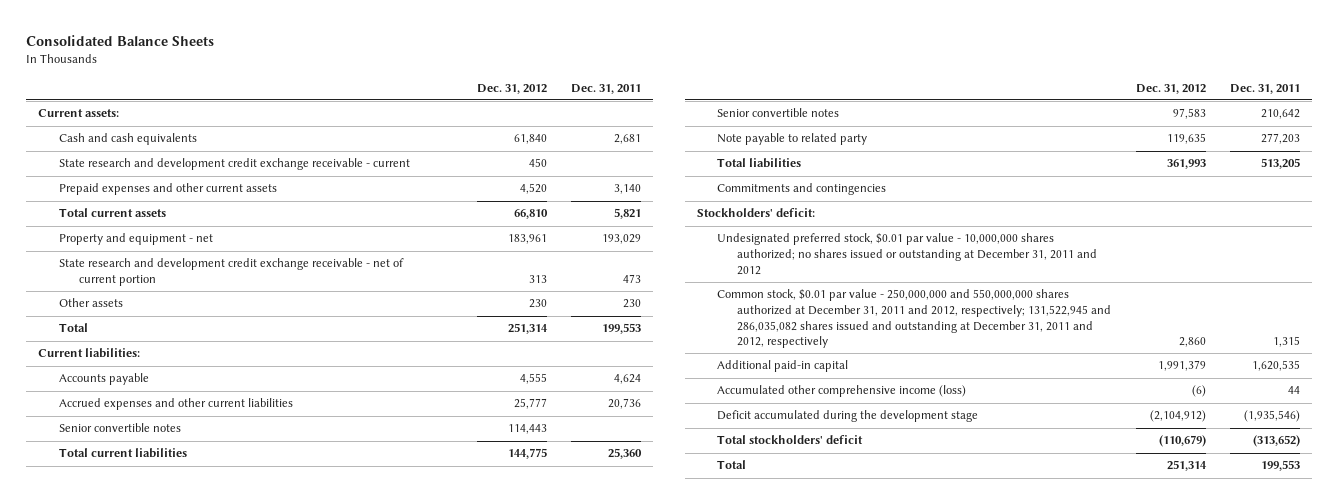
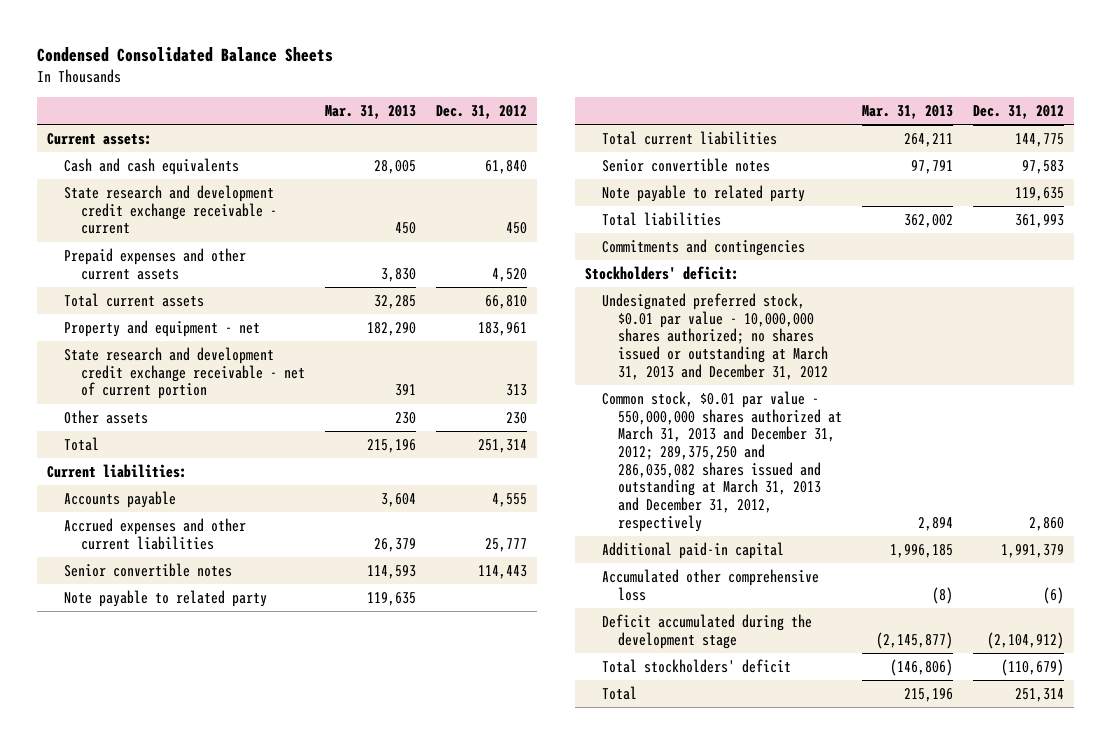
[26,34,215,46] Consolidated Balance Sheets -> [37,47,334,63] Condensed Consolidated Balance Sheets
[571,83,642,94] Dec. 31, 2011 -> none
none -> [324,104,416,119] Mar. 31, 2013
none -> [64,590,268,608] Note payable to related party
[717,233,1098,275] Undesignated preferred stock, $0.01 par value - 10,000,000 shares authorized; no shares issued or outstanding at December 31, 2011 and 2012 -> [601,293,829,380] Undesignated preferred stock, $0.01 par value - 10,000,000 shares authorized; no shares issued or outstanding at March 31, 2013 and December 31, 2012
[717,289,1112,349] Common stock, $0.01 par value - 250,000,000 and 550,000,000 shares authorized at December 31, 2011 and 2012, respectively; 131,522,945 and 286,035,082 shares issued and outstanding at December 31, 2011 and 2012, respectively -> [601,391,843,532] Common stock, $0.01 par value - 550,000,000 shares authorized at March 31, 2013 and December 31, 2012; 289,375,250 and 286,035,082 shares issued and outstanding at March 31, 2013 and December 31, 2012, respectively
[717,385,967,398] Accumulated other comprehensive income (loss) -> [601,569,819,601] Accumulated other comprehensive loss

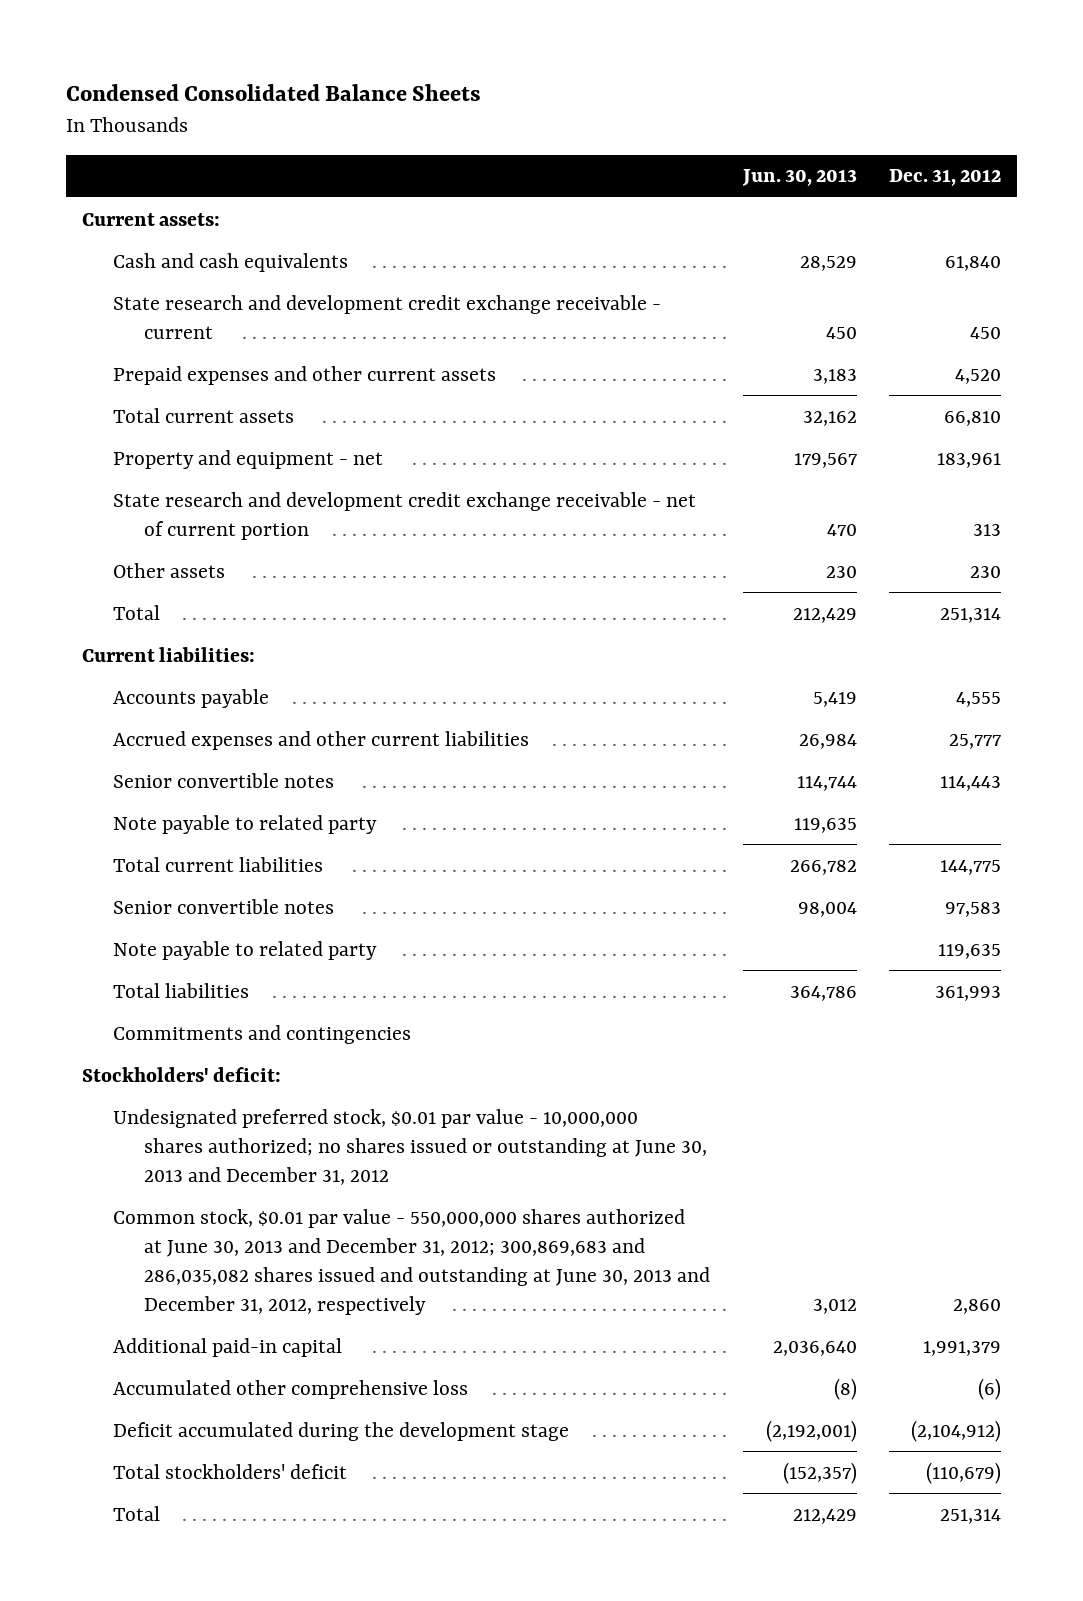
[324,104,416,119] Mar. 31, 2013 -> none
none -> [741,169,857,187] Jun. 30, 2013
[601,293,829,380] Undesignated preferred stock, $0.01 par value - 10,000,000 shares authorized; no shares issued or outstanding at March 31, 2013 and December 31, 2012 -> [113,1108,708,1185] Undesignated preferred stock, $0.01 par value - 10,000,000 shares authorized; no shares issued or outstanding at June 30, 2013 and December 31, 2012
[601,391,843,532] Common stock, $0.01 par value - 550,000,000 shares authorized at March 31, 2013 and December 31, 2012; 289,375,250 and 286,035,082 shares issued and outstanding at March 31, 2013 and December 31, 2012, respectively -> [113,1208,711,1315] Common stock, $0.01 par value - 550,000,000 shares authorized at June 30, 2013 and December 31, 2012; 300,869,683 and 286,035,082 shares issued and outstanding at June 30, 2013 and December 31, 2012, respectively

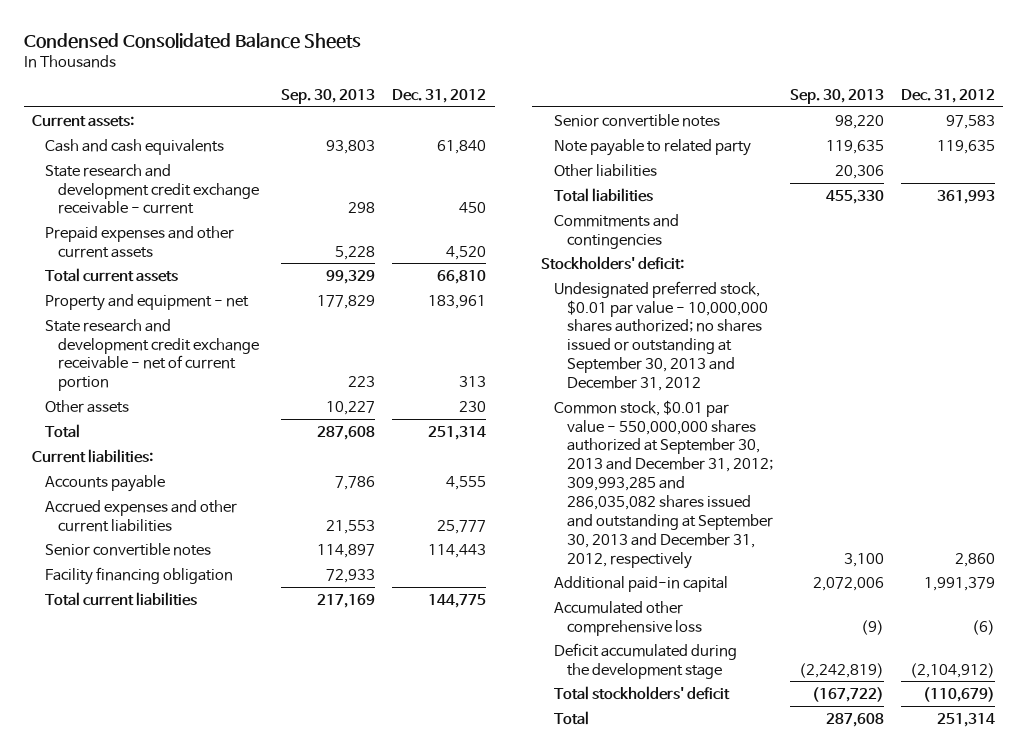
[741,169,857,187] Jun. 30, 2013 -> none
none -> [281,88,376,104] Sep. 30, 2013
[113,814,378,834] Note payable to related party -> none
none -> [45,566,234,585] Facility financing obligation
none -> [553,163,657,177] Other liabilities
[113,1108,708,1185] Undesignated preferred stock, $0.01 par value - 10,000,000 shares authorized; no shares issued or outstanding at June 30, 2013 and December 31, 2012 -> [553,280,768,391] Undesignated preferred stock, $0.01 par value - 10,000,000 shares authorized; no shares issued or outstanding at September 30, 2013 and December 31, 2012
[113,1208,711,1315] Common stock, $0.01 par value - 550,000,000 shares authorized at June 30, 2013 and December 31, 2012; 300,869,683 and 286,035,082 shares issued and outstanding at June 30, 2013 and December 31, 2012, respectively -> [553,399,773,569] Common stock, $0.01 par value - 550,000,000 shares authorized at September 30, 2013 and December 31, 2012; 309,993,285 and 286,035,082 shares issued and outstanding at September 30, 2013 and December 31, 2012, respectively

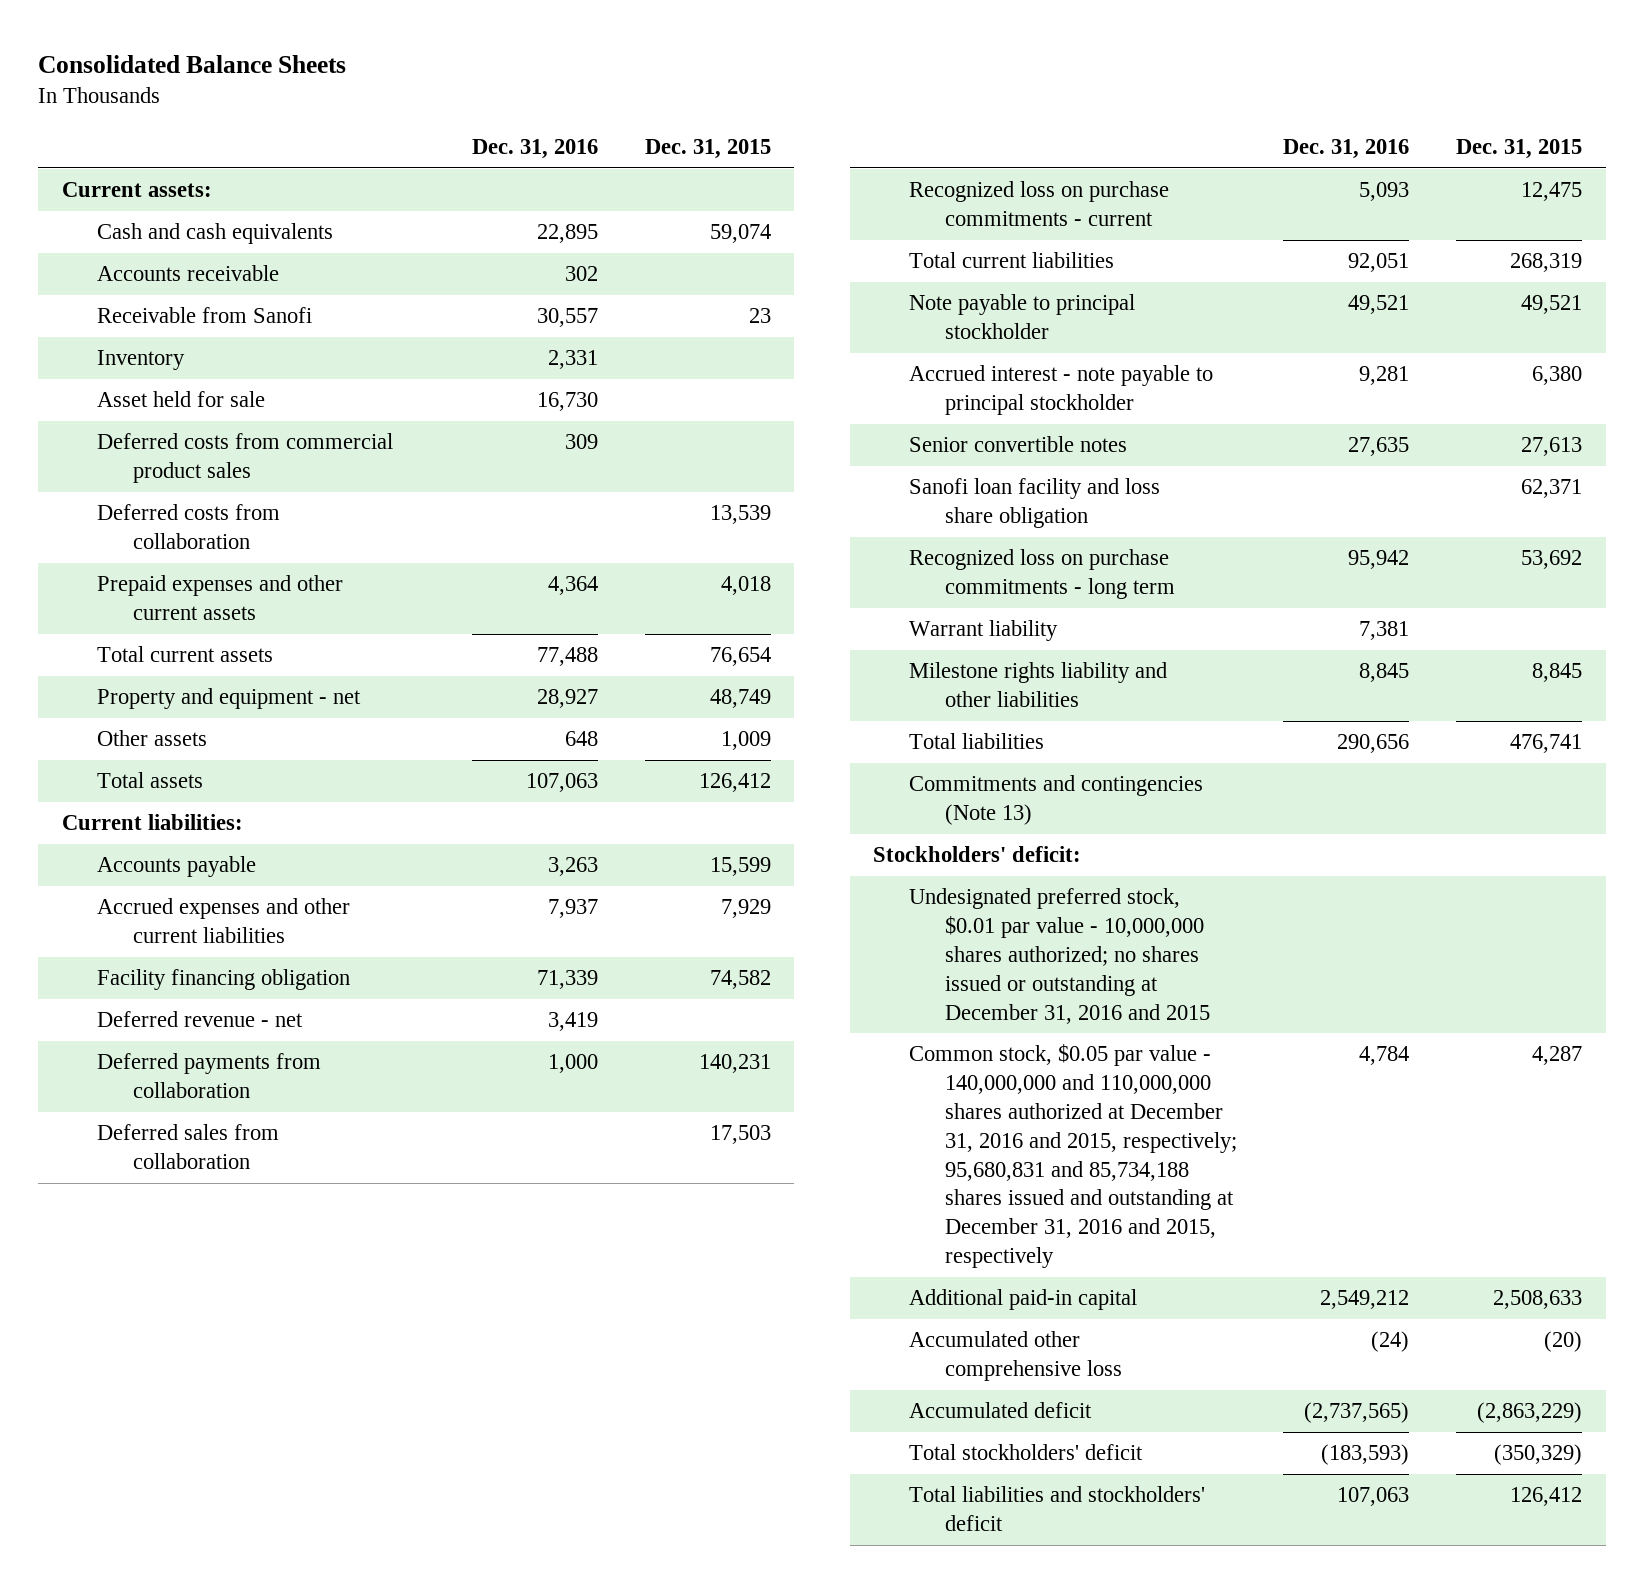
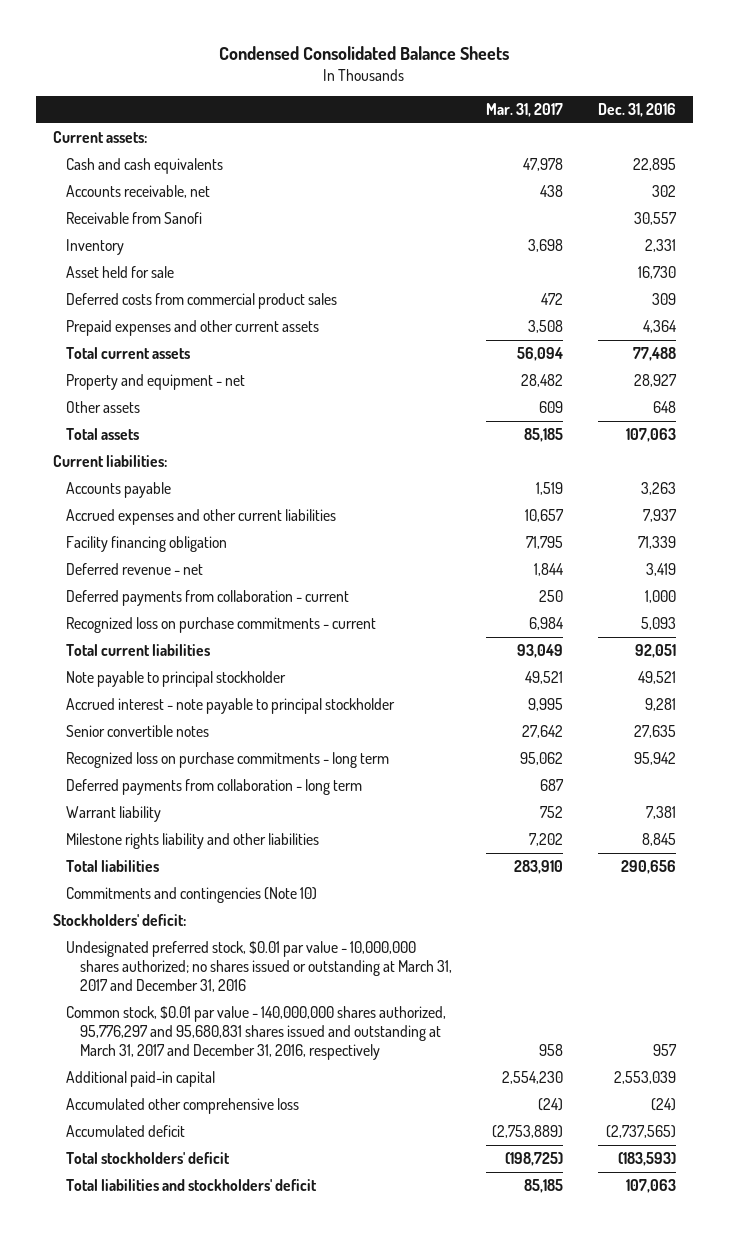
[38,54,347,73] Consolidated Balance Sheets -> [219,45,510,60] Condensed Consolidated Balance Sheets
[644,138,771,159] Dec. 31, 2015 -> none
none -> [486,103,564,118] Mar. 31, 2017
[97,265,280,282] Accounts receivable -> [66,185,211,199] Accounts receivable, net
[97,504,281,550] Deferred costs from collaboration -> none
[97,1124,280,1170] Deferred sales from collaboration -> none
[97,1053,322,1099] Deferred payments from collaboration -> [66,590,350,607] Deferred payments from collaboration - current
[908,478,1160,529] Sanofi loan facility and loss share obligation -> none
none -> [66,779,363,796] Deferred payments from collaboration - long term
[908,775,1203,826] Commitments and contingencies (Note 13) -> [66,887,318,904] Commitments and contingencies (Note 10)
[908,888,1210,1024] Undesignated preferred stock, $0.01 par value - 10,000,000 shares authorized; no shares issued or outstanding at December 31, 2016 and 2015 -> [66,941,452,992] Undesignated preferred stock, $0.01 par value - 10,000,000 shares authorized; no shares issued or outstanding at March 31, 2017 and December 31, 2016
[908,1044,1237,1269] Common stock, $0.05 par value - 140,000,000 and 110,000,000 shares authorized at December 31, 2016 and 2015, respectively; 95,680,831 and 85,734,188 shares issued and outstanding at December 31, 2016 and 2015, respectively -> [66,1006,447,1060] Common stock, $0.01 par value - 140,000,000 shares authorized, 95,776,297 and 95,680,831 shares issued and outstanding at March 31, 2017 and December 31, 2016, respectively
[1359,1046,1410,1066] 4,784 -> [652,1043,677,1056] 957
[1320,1290,1410,1310] 2,549,212 -> [613,1071,676,1085] 2,553,039

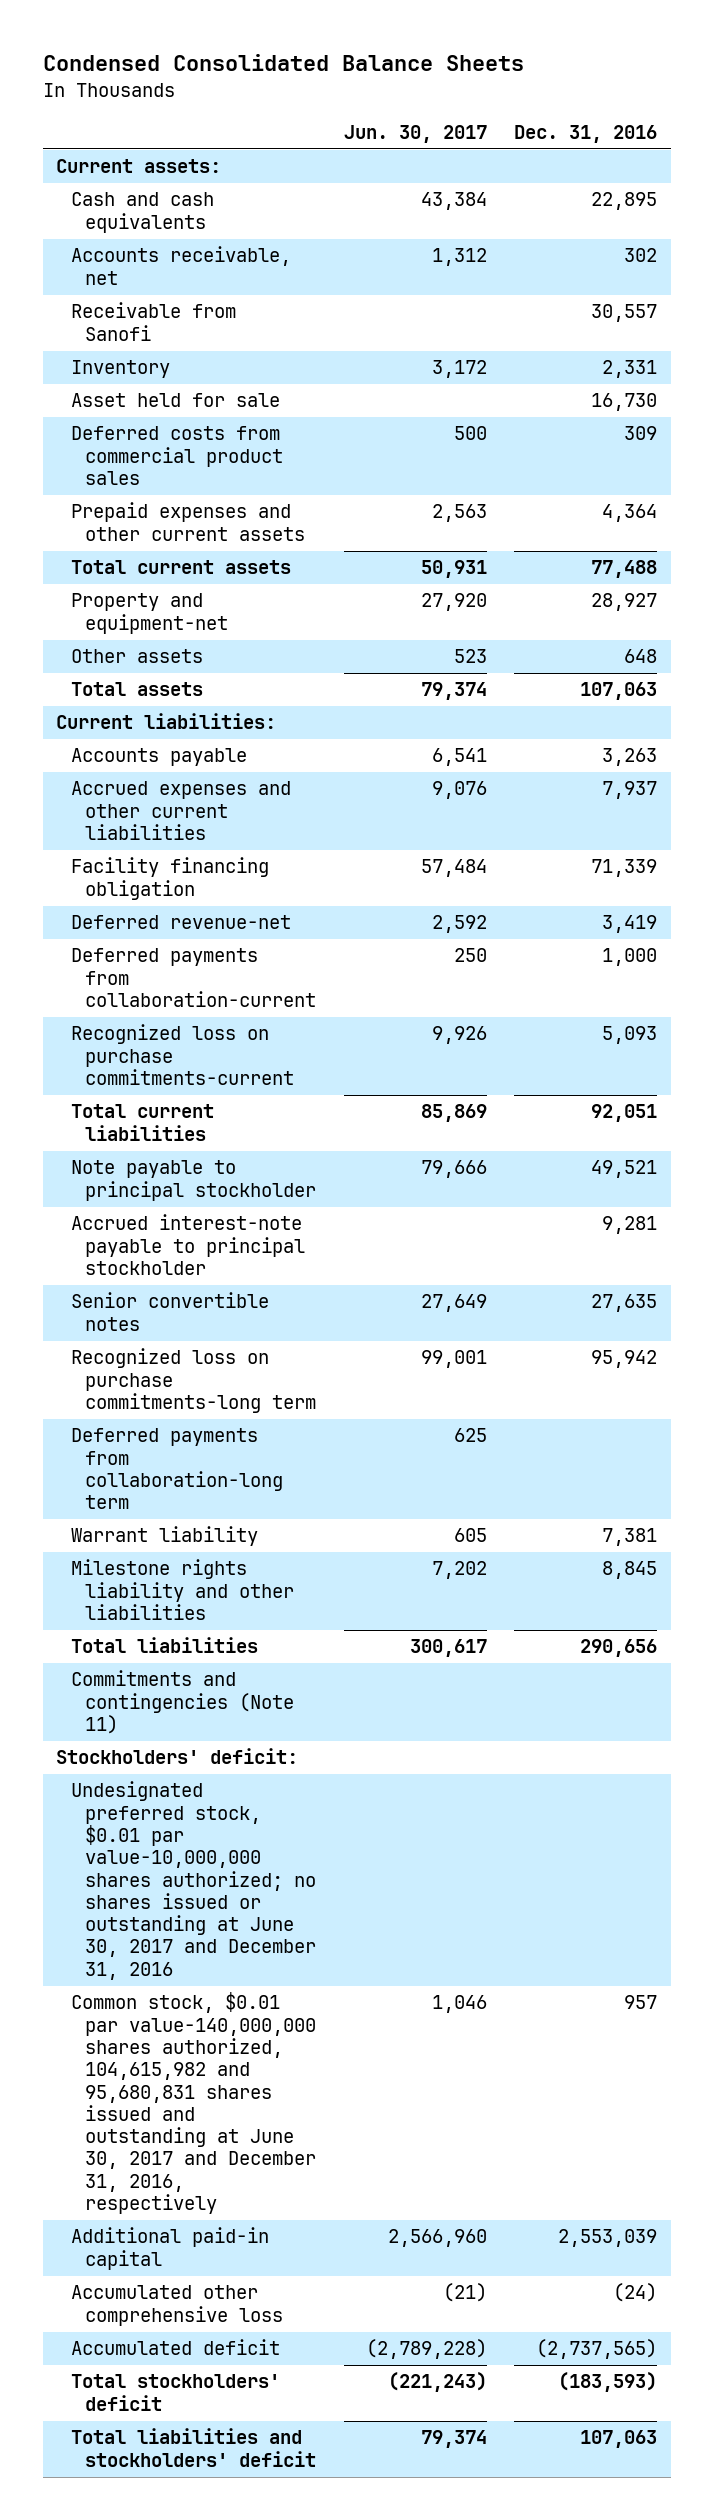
[486,103,564,118] Mar. 31, 2017 -> none
none -> [343,124,487,143] Jun. 30, 2017
[66,374,246,391] Property and equipment - net -> [70,593,229,634] Property and equipment-net
[66,563,204,576] Deferred revenue - net -> [70,915,291,930] Deferred revenue-net
[66,590,350,607] Deferred payments from collaboration - current -> [70,948,317,1008] Deferred payments from collaboration-current
[66,617,377,634] Recognized loss on purchase commitments - current -> [70,1024,295,1086] Recognized loss on purchase commitments-current
[66,698,396,715] Accrued interest - note payable to principal stockholder -> [70,1214,306,1276] Accrued interest-note payable to principal stockholder
[66,752,390,769] Recognized loss on purchase commitments - long term -> [70,1348,317,1414] Recognized loss on purchase commitments-long term
[66,779,363,796] Deferred payments from collaboration - long term -> [70,1428,284,1510] Deferred payments from collaboration-long term
[66,887,318,904] Commitments and contingencies (Note 10) -> [70,1670,295,1735] Commitments and contingencies (Note 11)
[66,941,452,992] Undesignated preferred stock, $0.01 par value - 10,000,000 shares authorized; no shares issued or outstanding at March 31, 2017 and December 31, 2016 -> [70,1781,317,1980] Undesignated preferred stock, $0.01 par value-10,000,000 shares authorized; no shares issued or outstanding at June 30, 2017 and December 31, 2016
[66,1006,447,1060] Common stock, $0.01 par value - 140,000,000 shares authorized, 95,776,297 and 95,680,831 shares issued and outstanding at March 31, 2017 and December 31, 2016, respectively -> [70,1992,317,2215] Common stock, $0.01 par value-140,000,000 shares authorized, 104,615,982 and 95,680,831 shares issued and outstanding at June 30, 2017 and December 31, 2016, respectively

